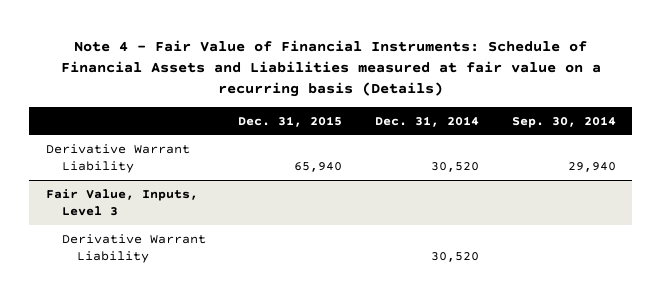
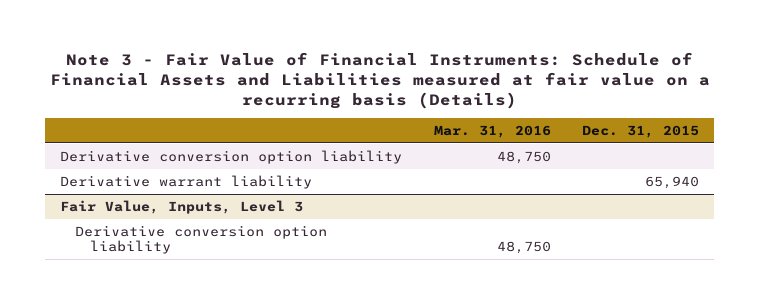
[60,39,601,98] Note 4 - Fair Value of Financial Instruments: Schedule of Financial Assets and Liabilities measured at fair value on a recurring basis (Details) -> [49,51,710,109] Note 3 - Fair Value of Financial Instruments: Schedule of Financial Assets and Liabilities measured at fair value on a recurring basis (Details)
[374,115,479,127] Dec. 31, 2014 -> none
[511,115,616,128] Sep. 30, 2014 -> none
none -> [433,124,551,138] Mar. 31, 2016
none -> [60,149,403,164] Derivative conversion option liability
[45,143,190,174] Derivative Warrant Liability -> [60,174,313,189] Derivative warrant liability
[61,233,206,264] Derivative Warrant Liability -> none
none -> [75,224,328,255] Derivative conversion option liability

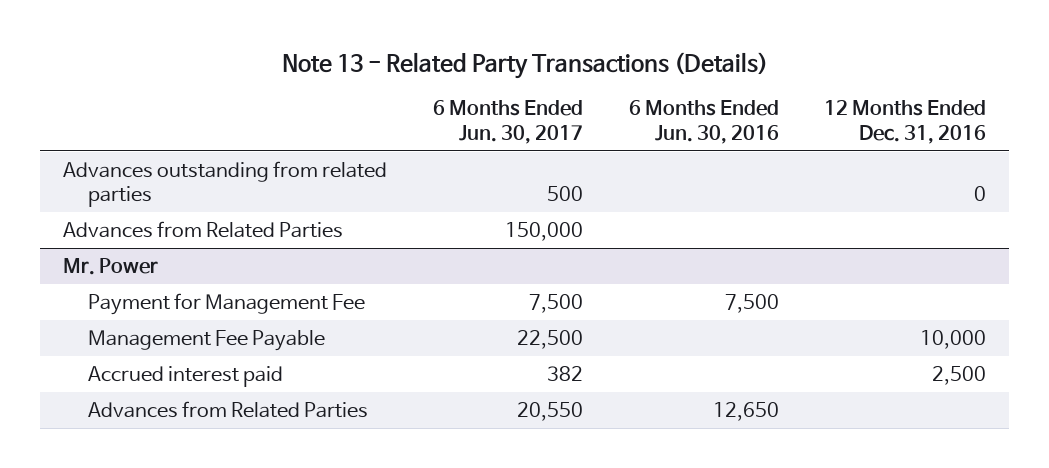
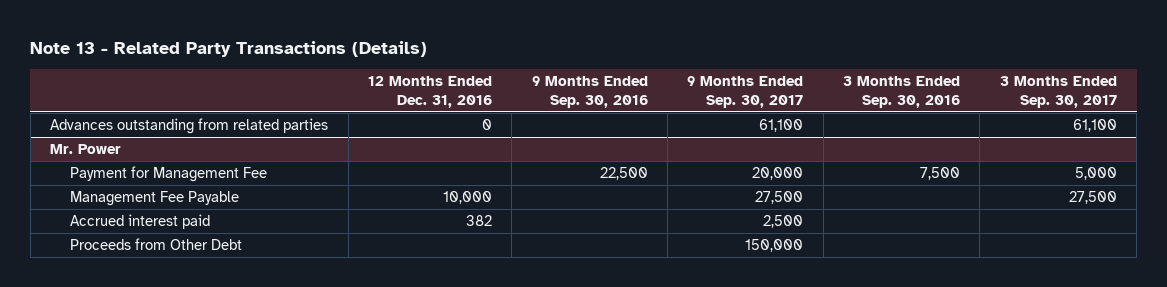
[432,100,583,144] 6 Months Ended Jun. 30, 2017 -> none
[628,100,779,144] 6 Months Ended Jun. 30, 2016 -> none
none -> [531,76,648,109] 9 Months Ended Sep. 30, 2016
none -> [687,76,804,109] 9 Months Ended Sep. 30, 2017
none -> [843,76,961,109] 3 Months Ended Sep. 30, 2016
none -> [999,76,1117,109] 3 Months Ended Sep. 30, 2017
[62,220,343,238] Advances from Related Parties -> none
[88,400,369,418] Advances from Related Parties -> none
[932,365,987,385] 2,500 -> [466,215,493,227] 382
none -> [70,238,243,251] Proceeds from Other Debt

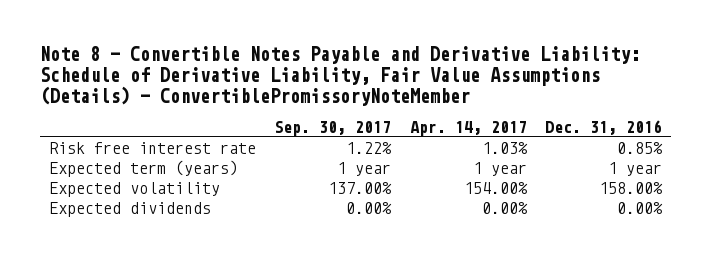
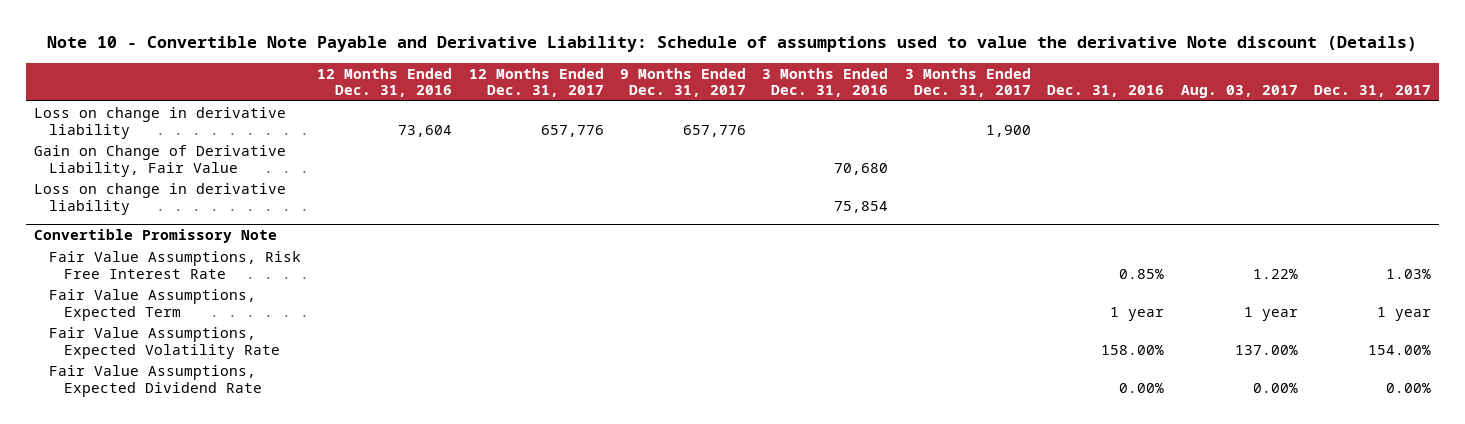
[39,45,640,106] Note 8 - Convertible Notes Payable and Derivative Liability: Schedule of Derivative Liability, Fair Value Assumptions (Details) - ConvertiblePromissoryNoteMember -> [47,36,1418,53] Note 10 - Convertible Note Payable and Derivative Liability: Schedule of assumptions used to value the derivative Note discount (Details)
[274,120,392,136] Sep. 30, 2017 -> none
[409,120,527,136] Apr. 14, 2017 -> none
none -> [317,67,453,98] 12 Months Ended Dec. 31, 2016
none -> [468,67,604,98] 12 Months Ended Dec. 31, 2017
none -> [619,67,746,98] 9 Months Ended Dec. 31, 2017
none -> [762,67,889,98] 3 Months Ended Dec. 31, 2016
none -> [904,67,1031,98] 3 Months Ended Dec. 31, 2017
none -> [1180,85,1298,99] Aug. 03, 2017
none -> [1313,85,1431,98] Dec. 31, 2017
[49,142,257,155] Risk free interest rate -> none
[49,160,239,178] Expected term (years) -> none
[49,182,221,198] Expected volatility -> none
[49,202,212,218] Expected dividends -> none
none -> [33,106,286,139] Loss on change in derivative liability
none -> [33,144,286,177] Gain on Change of Derivative Liability, Fair Value
none -> [33,182,286,215] Loss on change in derivative liability
none -> [33,229,277,244] Convertible Promissory Note
none -> [48,250,301,279] Fair Value Assumptions, Risk Free Interest Rate
none -> [48,288,256,321] Fair Value Assumptions, Expected Term
none -> [48,326,280,359] Fair Value Assumptions, Expected Volatility Rate
none -> [48,364,262,397] Fair Value Assumptions, Expected Dividend Rate

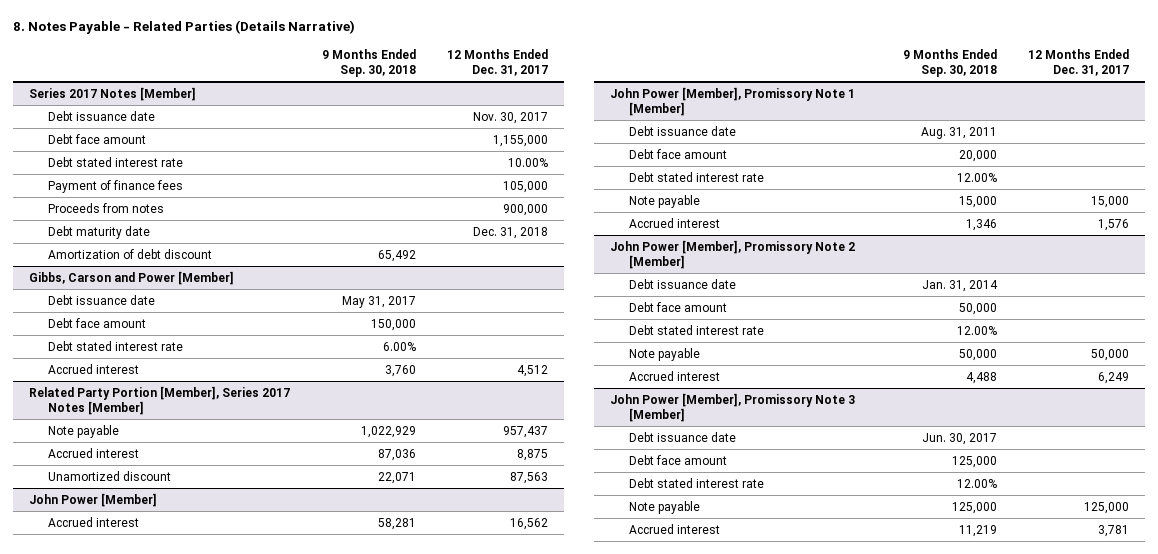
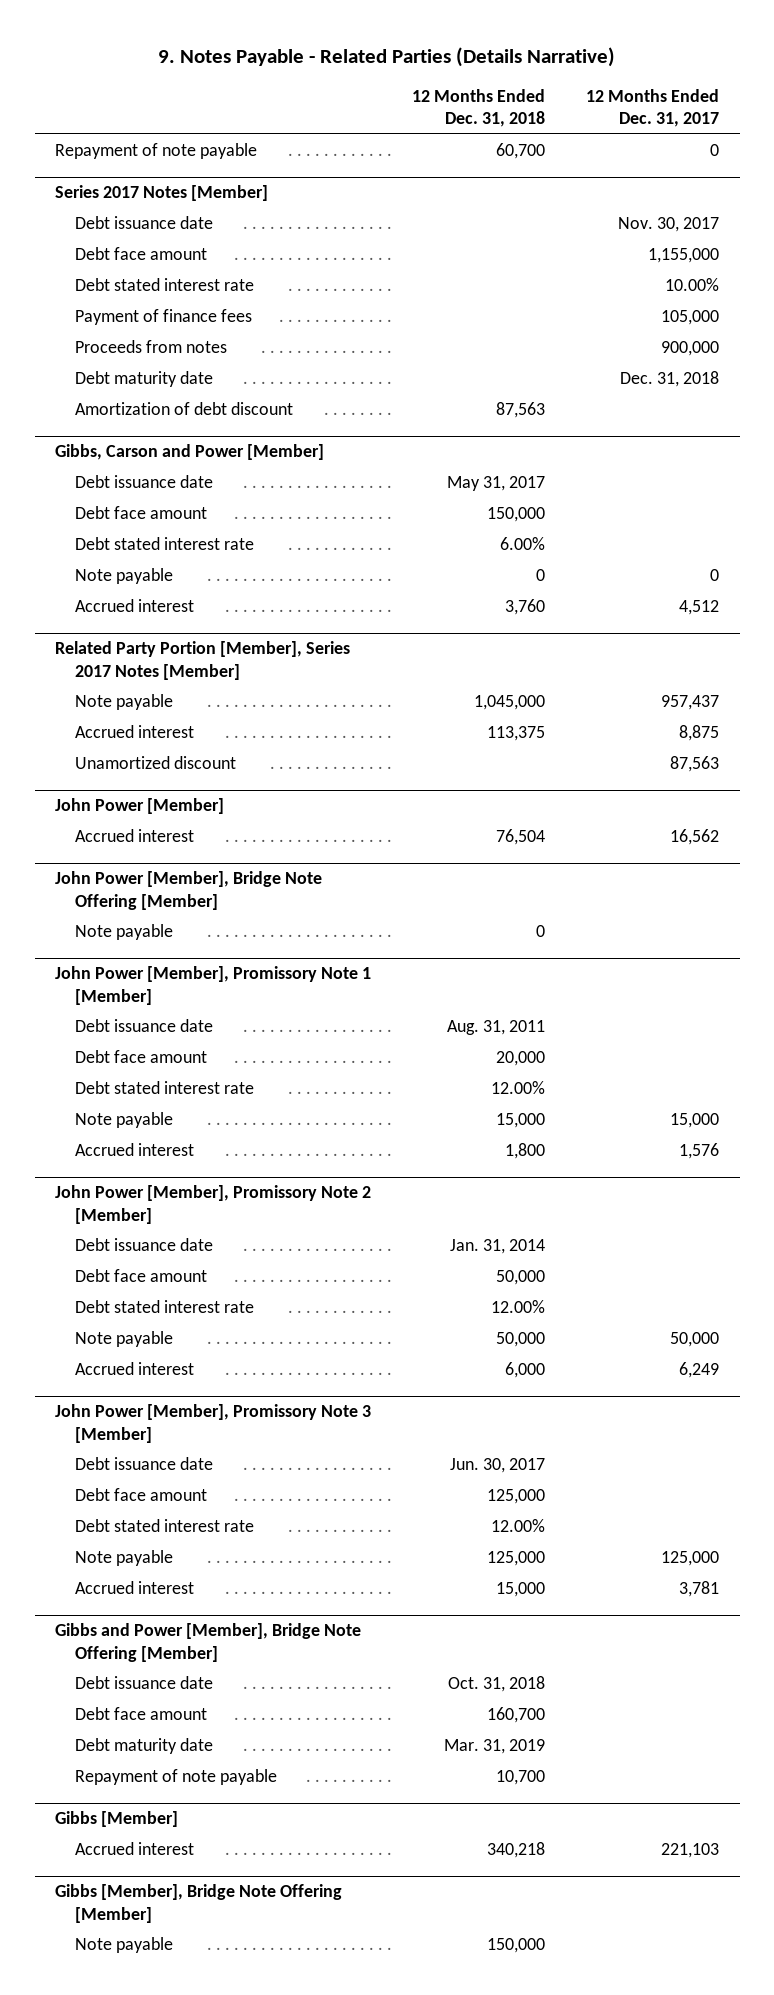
[12,20,355,35] 8. Notes Payable - Related Parties (Details Narrative) -> [158,46,616,67] 9. Notes Payable - Related Parties (Details Narrative)
[321,48,416,77] 9 Months Ended Sep. 30, 2018 -> none
none -> [412,88,546,128] 12 Months Ended Dec. 31, 2018
none -> [55,143,258,160] Repayment of note payable
none -> [75,568,174,585] Note payable
none -> [55,871,323,910] John Power [Member], Bridge Note Offering [Member]
none -> [75,924,174,941] Note payable
none -> [55,1623,362,1662] Gibbs and Power [Member], Bridge Note Offering [Member]
none -> [75,1676,214,1690] Debt issuance date
none -> [75,1707,208,1721] Debt face amount
none -> [75,1738,214,1755] Debt maturity date
none -> [75,1769,278,1786] Repayment of note payable
none -> [55,1811,179,1828] Gibbs [Member]
none -> [75,1842,195,1856] Accrued interest
none -> [55,1884,343,1923] Gibbs [Member], Bridge Note Offering [Member]
none -> [75,1937,174,1954] Note payable

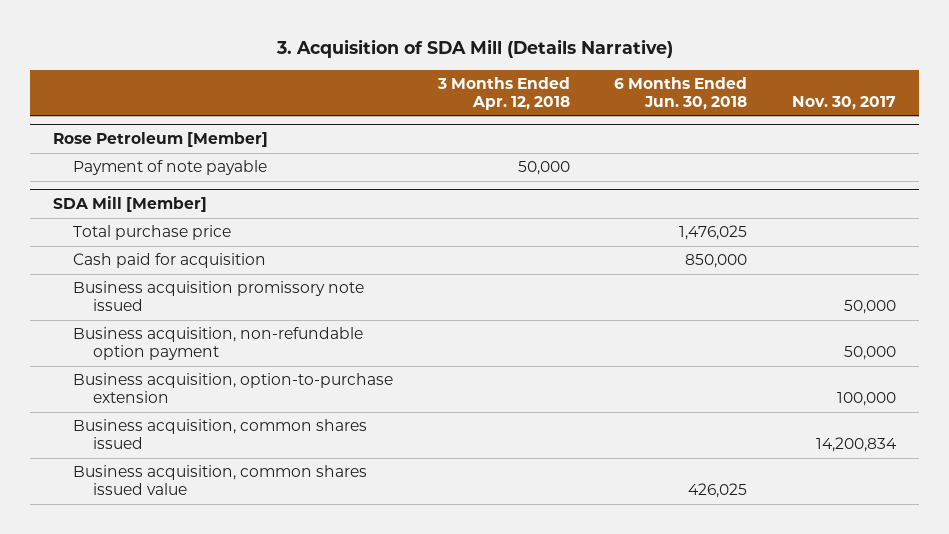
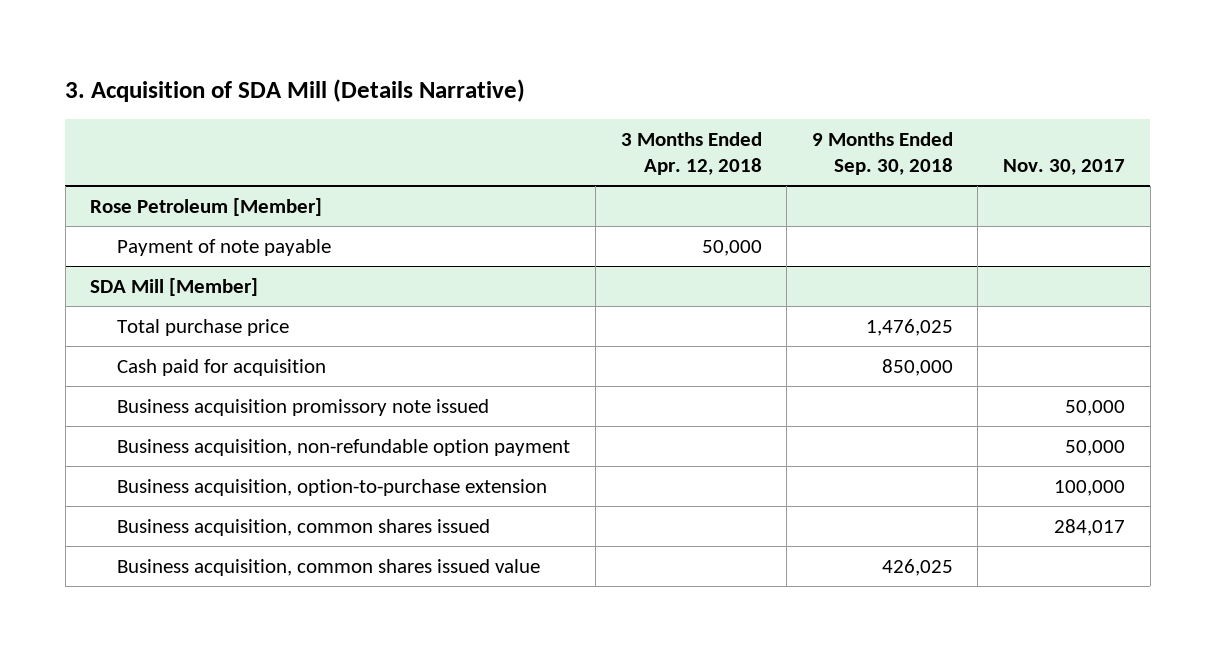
[614,76,748,110] 6 Months Ended Jun. 30, 2018 -> none
none -> [811,132,953,176] 9 Months Ended Sep. 30, 2018
[816,437,898,453] 14,200,834 -> [1054,518,1126,536] 284,017

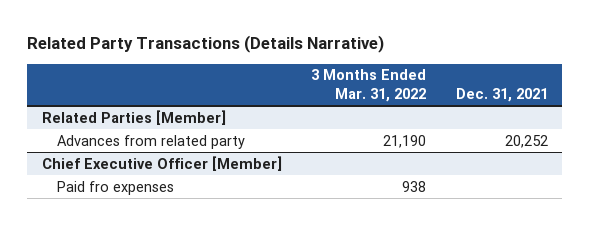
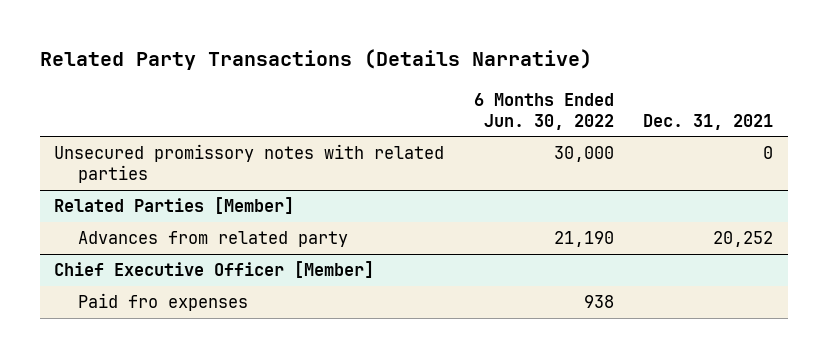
[311,69,427,102] 3 Months Ended Mar. 31, 2022 -> none
none -> [473,92,614,130] 6 Months Ended Jun. 30, 2022
none -> [54,144,445,184] Unsecured promissory notes with related parties

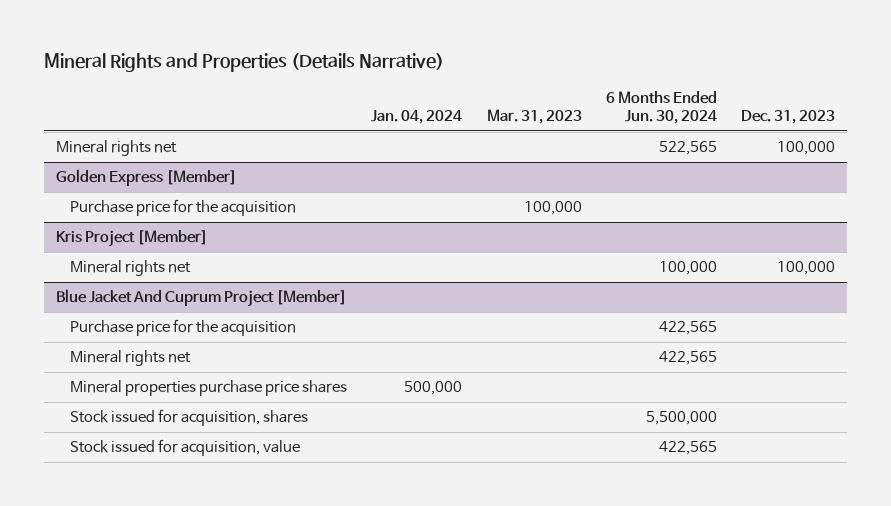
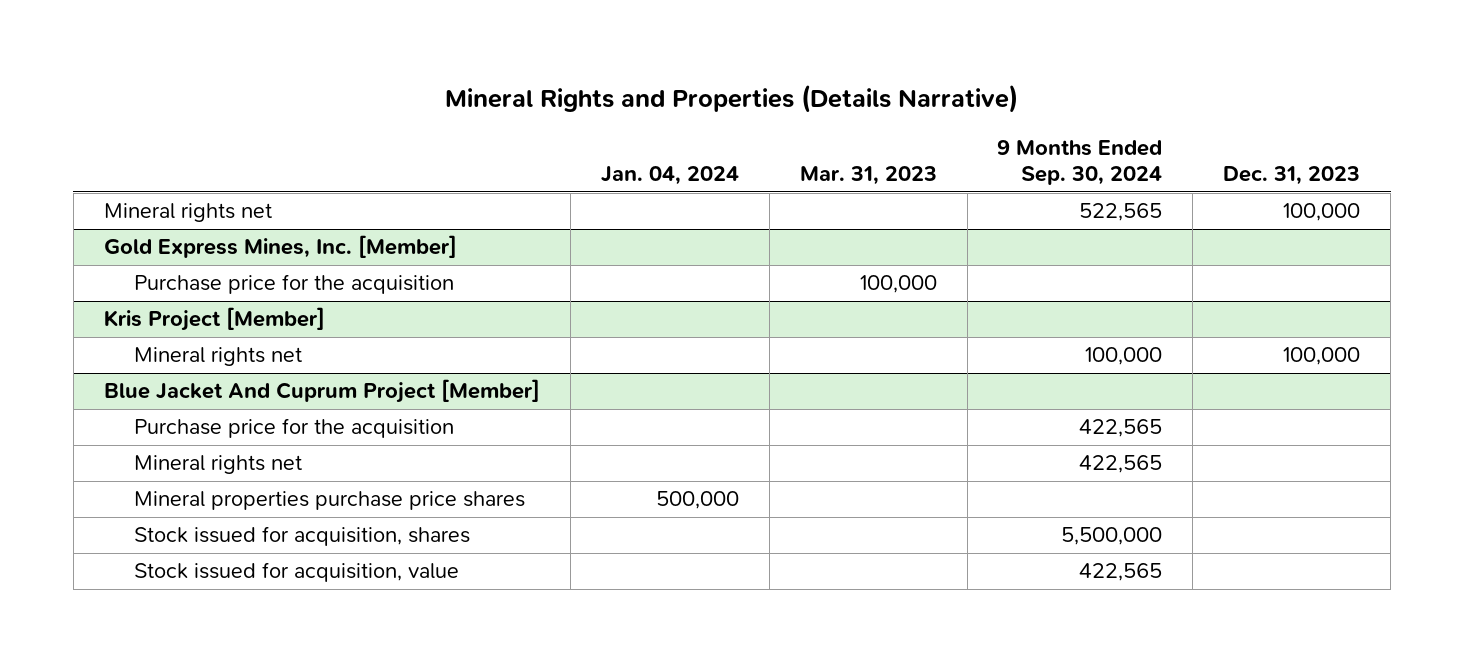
[605,90,717,125] 6 Months Ended Jun. 30, 2024 -> none
none -> [997,139,1163,186] 9 Months Ended Sep. 30, 2024
[56,169,238,187] Golden Express [Member] -> [103,235,457,259] Gold Express Mines, Inc. [Member]

